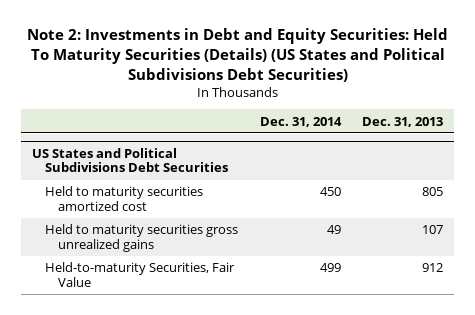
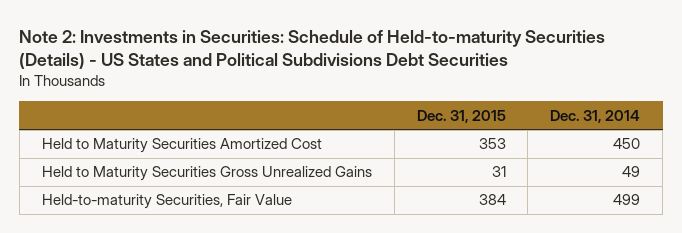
[26,28,448,82] Note 2: Investments in Debt and Equity Securities: Held To Maturity Securities (Details) (US States and Political Subdivisions Debt Securities) -> [19,29,606,69] Note 2: Investments in Securities: Schedule of Held-to-maturity Securities (Details) - US States and Political Subdivisions Debt Securities
[362,116,444,127] Dec. 31, 2013 -> none
none -> [416,109,506,123] Dec. 31, 2015
[31,147,228,173] US States and Political Subdivisions Debt Securities -> none
[44,186,203,212] Held to maturity securities amortized cost -> [41,138,322,154] Held to Maturity Securities Amortized Cost
[44,224,238,253] Held to maturity securities gross unrealized gains -> [41,166,372,182] Held to Maturity Securities Gross Unrealized Gains

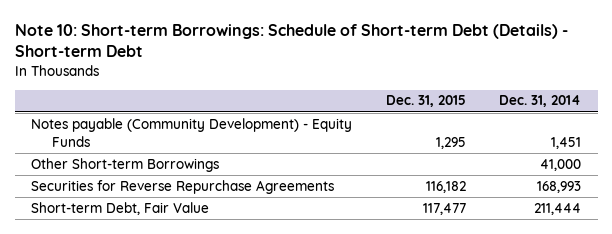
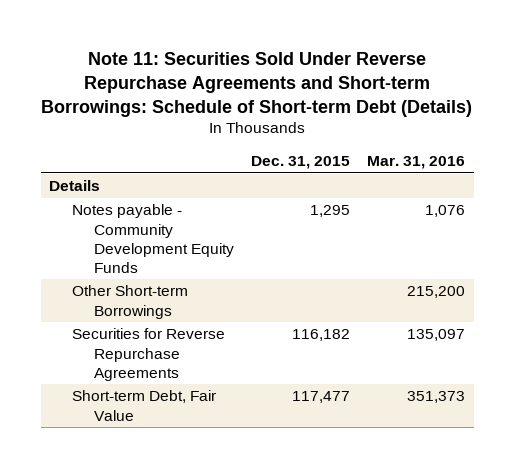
[14,23,568,58] Note 10: Short-term Borrowings: Schedule of Short-term Debt (Details) - Short-term Debt -> [41,51,473,117] Note 11: Securities Sold Under Reverse Repurchase Agreements and Short-term Borrowings: Schedule of Short-term Debt (Details)
[498,95,581,108] Dec. 31, 2014 -> none
none -> [367,156,466,170] Mar. 31, 2016
none -> [49,180,101,192] Details
[31,117,353,147] Notes payable (Community Development) - Equity Funds -> [71,204,234,273] Notes payable - Community Development Equity Funds

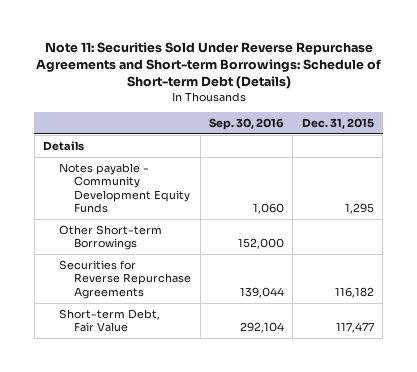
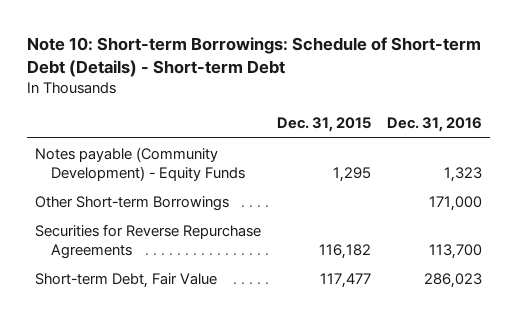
[35,41,381,90] Note 11: Securities Sold Under Reverse Repurchase Agreements and Short-term Borrowings: Schedule of Short-term Debt (Details) -> [27,37,482,78] Note 10: Short-term Borrowings: Schedule of Short-term Debt (Details) - Short-term Debt
[209,117,285,130] Sep. 30, 2016 -> none
none -> [387,117,483,133] Dec. 31, 2016
[43,140,85,151] Details -> none
[58,162,191,214] Notes payable - Community Development Equity Funds -> [35,146,245,181] Notes payable (Community Development) - Equity Funds

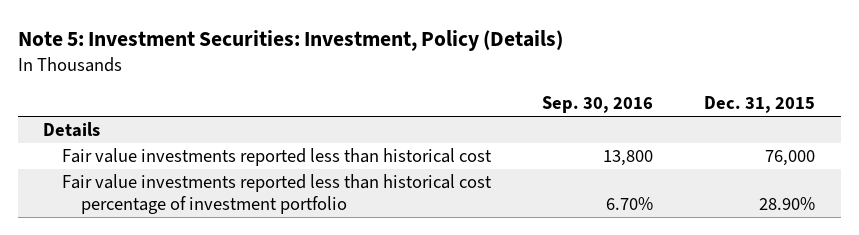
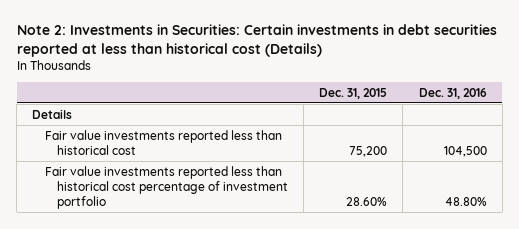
[17,30,563,52] Note 5: Investment Securities: Investment, Policy (Details) -> [16,24,497,57] Note 2: Investments in Securities: Certain investments in debt securities reported at less than historical cost (Details)
[542,96,654,114] Sep. 30, 2016 -> none
none -> [418,87,487,99] Dec. 31, 2016
[765,150,816,167] 76,000 -> [349,145,388,157] 75,200
[759,196,816,210] 28.90% -> [346,196,388,206] 28.60%

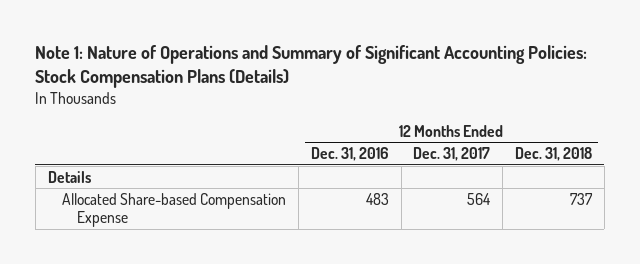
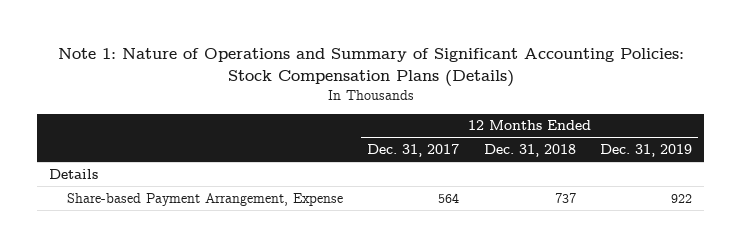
[310,146,389,161] Dec. 31, 2016 -> none
none -> [600,144,693,158] Dec. 31, 2019
[62,192,287,228] Allocated Share-based Compensation Expense -> [66,192,343,206] Share-based Payment Arrangement, Expense

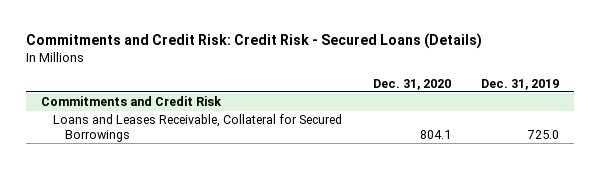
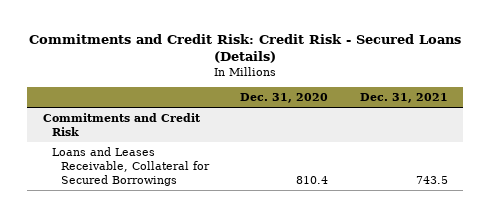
[481,78,560,90] Dec. 31, 2019 -> none
none -> [359,93,448,104] Dec. 31, 2021
[419,129,451,139] 804.1 -> [296,176,329,185] 810.4

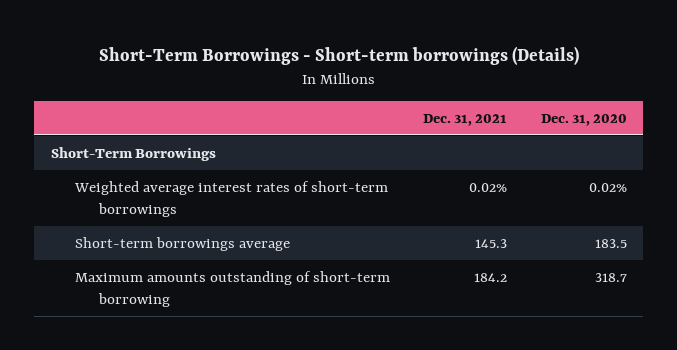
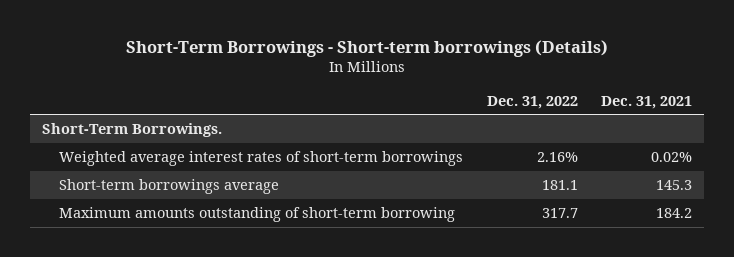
[540,113,627,126] Dec. 31, 2020 -> none
none -> [486,95,578,109] Dec. 31, 2022
[50,146,216,161] Short-Term Borrowings -> [41,122,222,137] Short-Term Borrowings.

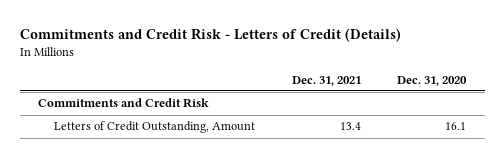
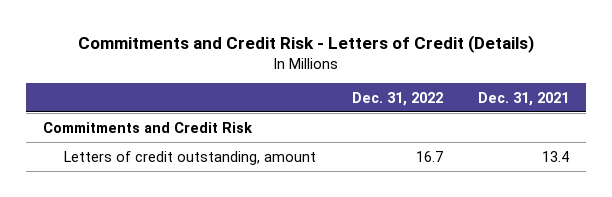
[397,75,468,86] Dec. 31, 2020 -> none
none -> [351,91,443,106] Dec. 31, 2022
[54,121,256,134] Letters of Credit Outstanding, Amount -> [64,150,317,165] Letters of credit outstanding, amount

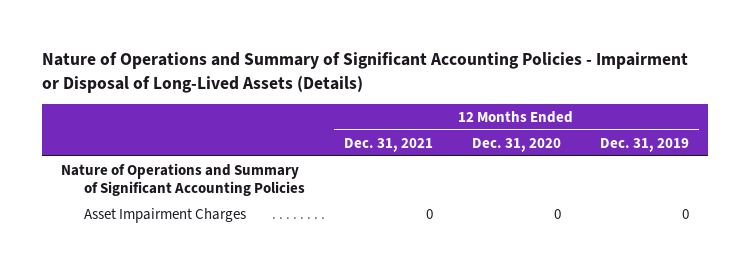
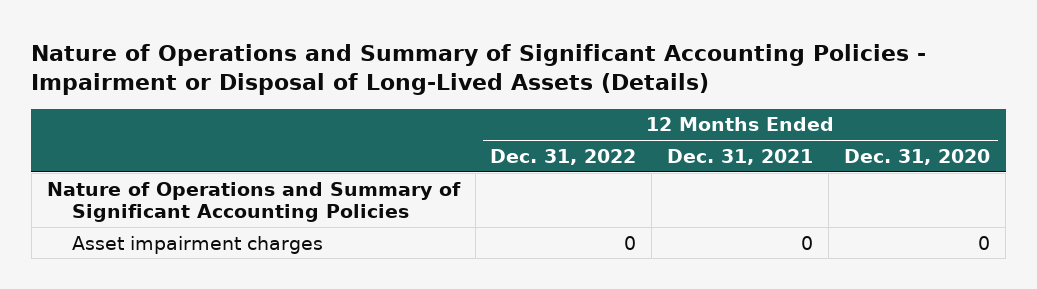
[599,137,689,152] Dec. 31, 2019 -> none
none -> [490,148,637,165] Dec. 31, 2022
[84,207,247,223] Asset Impairment Charges -> [72,235,324,254] Asset impairment charges

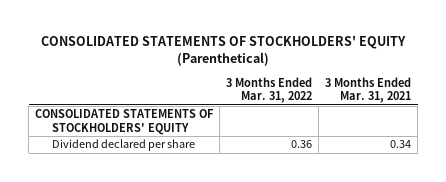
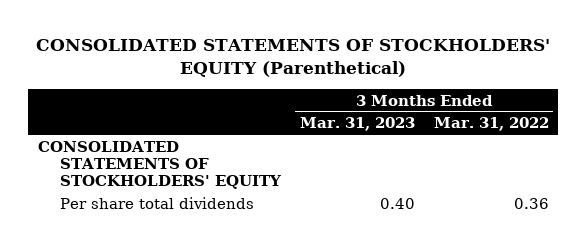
[325,76,412,104] 3 Months Ended Mar. 31, 2021 -> none
none -> [299,117,415,132] Mar. 31, 2023
[52,139,196,152] Dividend declared per share -> [60,196,255,209] Per share total dividends

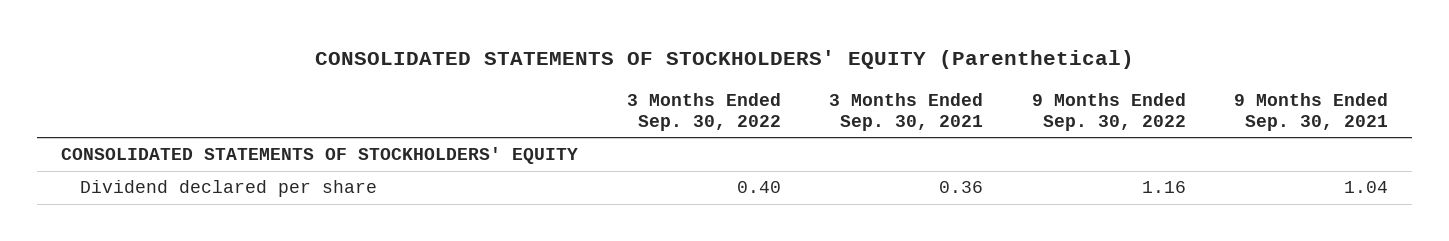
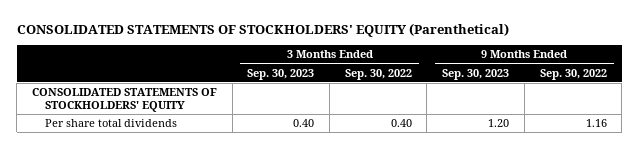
[829,92,984,132] 3 Months Ended Sep. 30, 2021 -> none
[1233,92,1388,132] 9 Months Ended Sep. 30, 2021 -> none
none -> [247,68,315,80] Sep. 30, 2023
none -> [442,68,510,80] Sep. 30, 2023
[80,180,378,198] Dividend declared per share -> [45,119,178,128] Per share total dividends

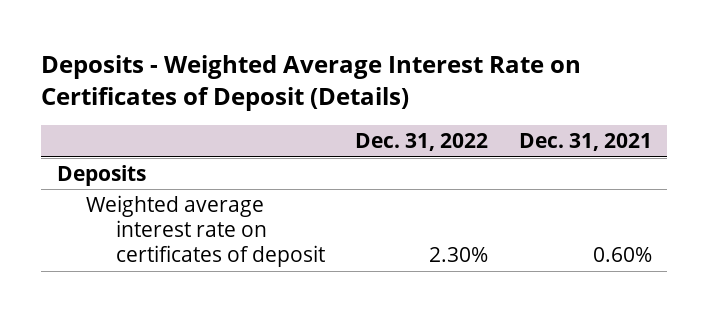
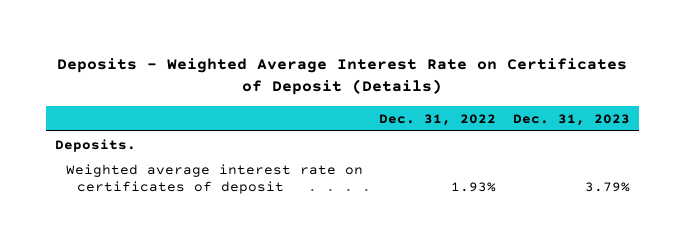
[518,133,652,152] Dec. 31, 2021 -> none
none -> [513,113,631,126] Dec. 31, 2023
[56,165,146,187] Deposits -> [54,138,136,152] Deposits.
[429,247,489,263] 2.30% -> [451,182,497,193] 1.93%

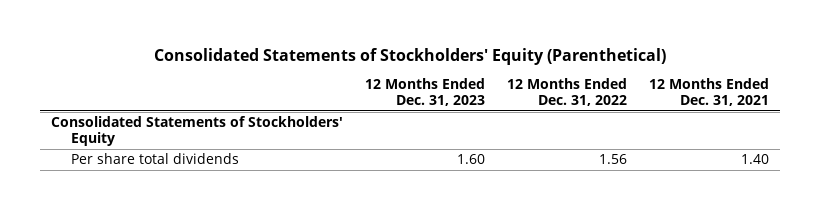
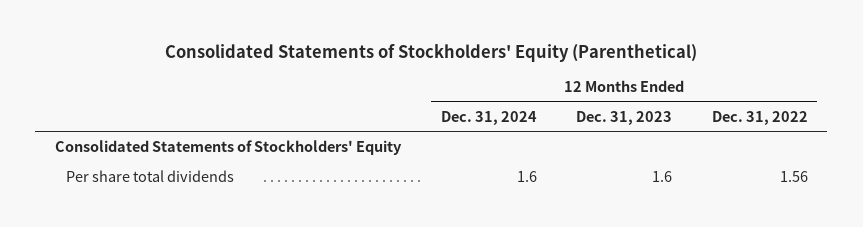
[649,78,770,107] 12 Months Ended Dec. 31, 2021 -> none
none -> [440,110,537,125] Dec. 31, 2024
[456,154,485,165] 1.60 -> [652,171,673,183] 1.6

